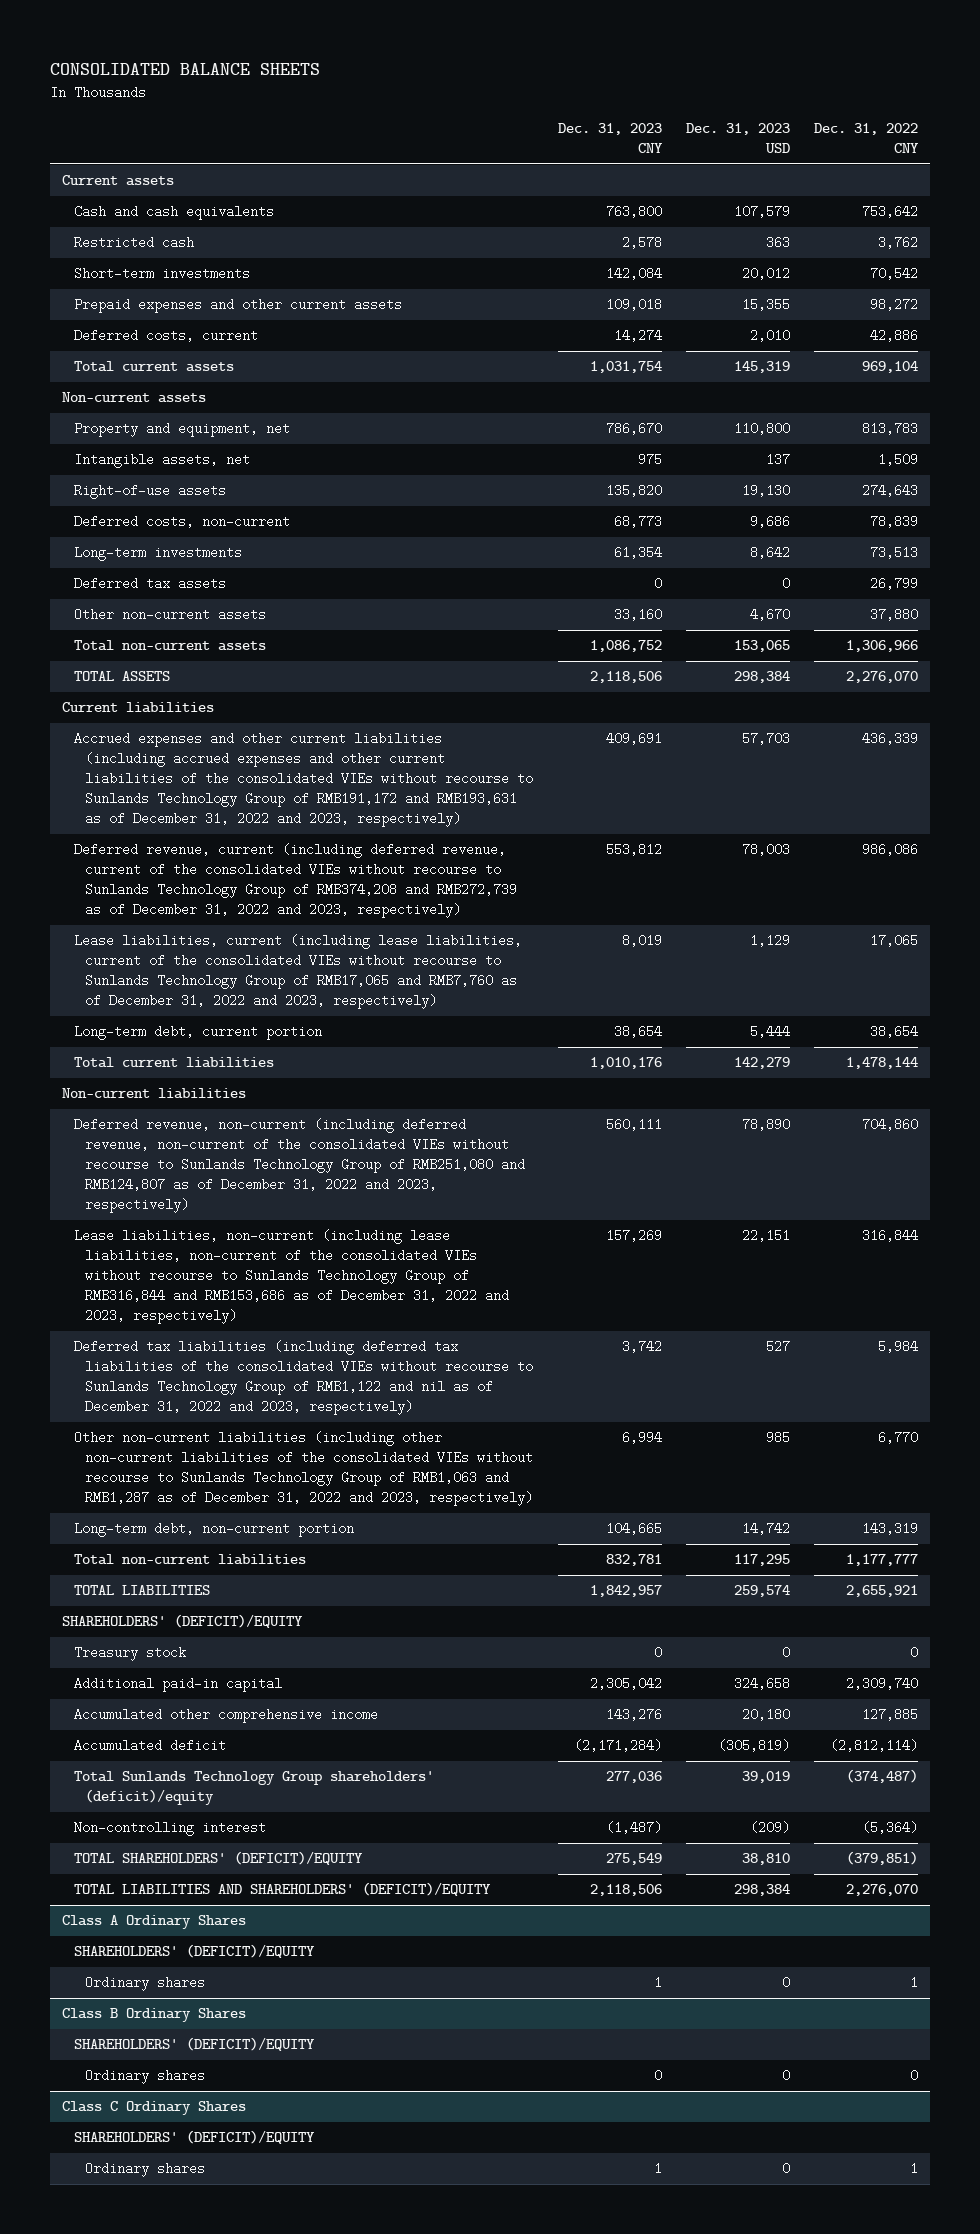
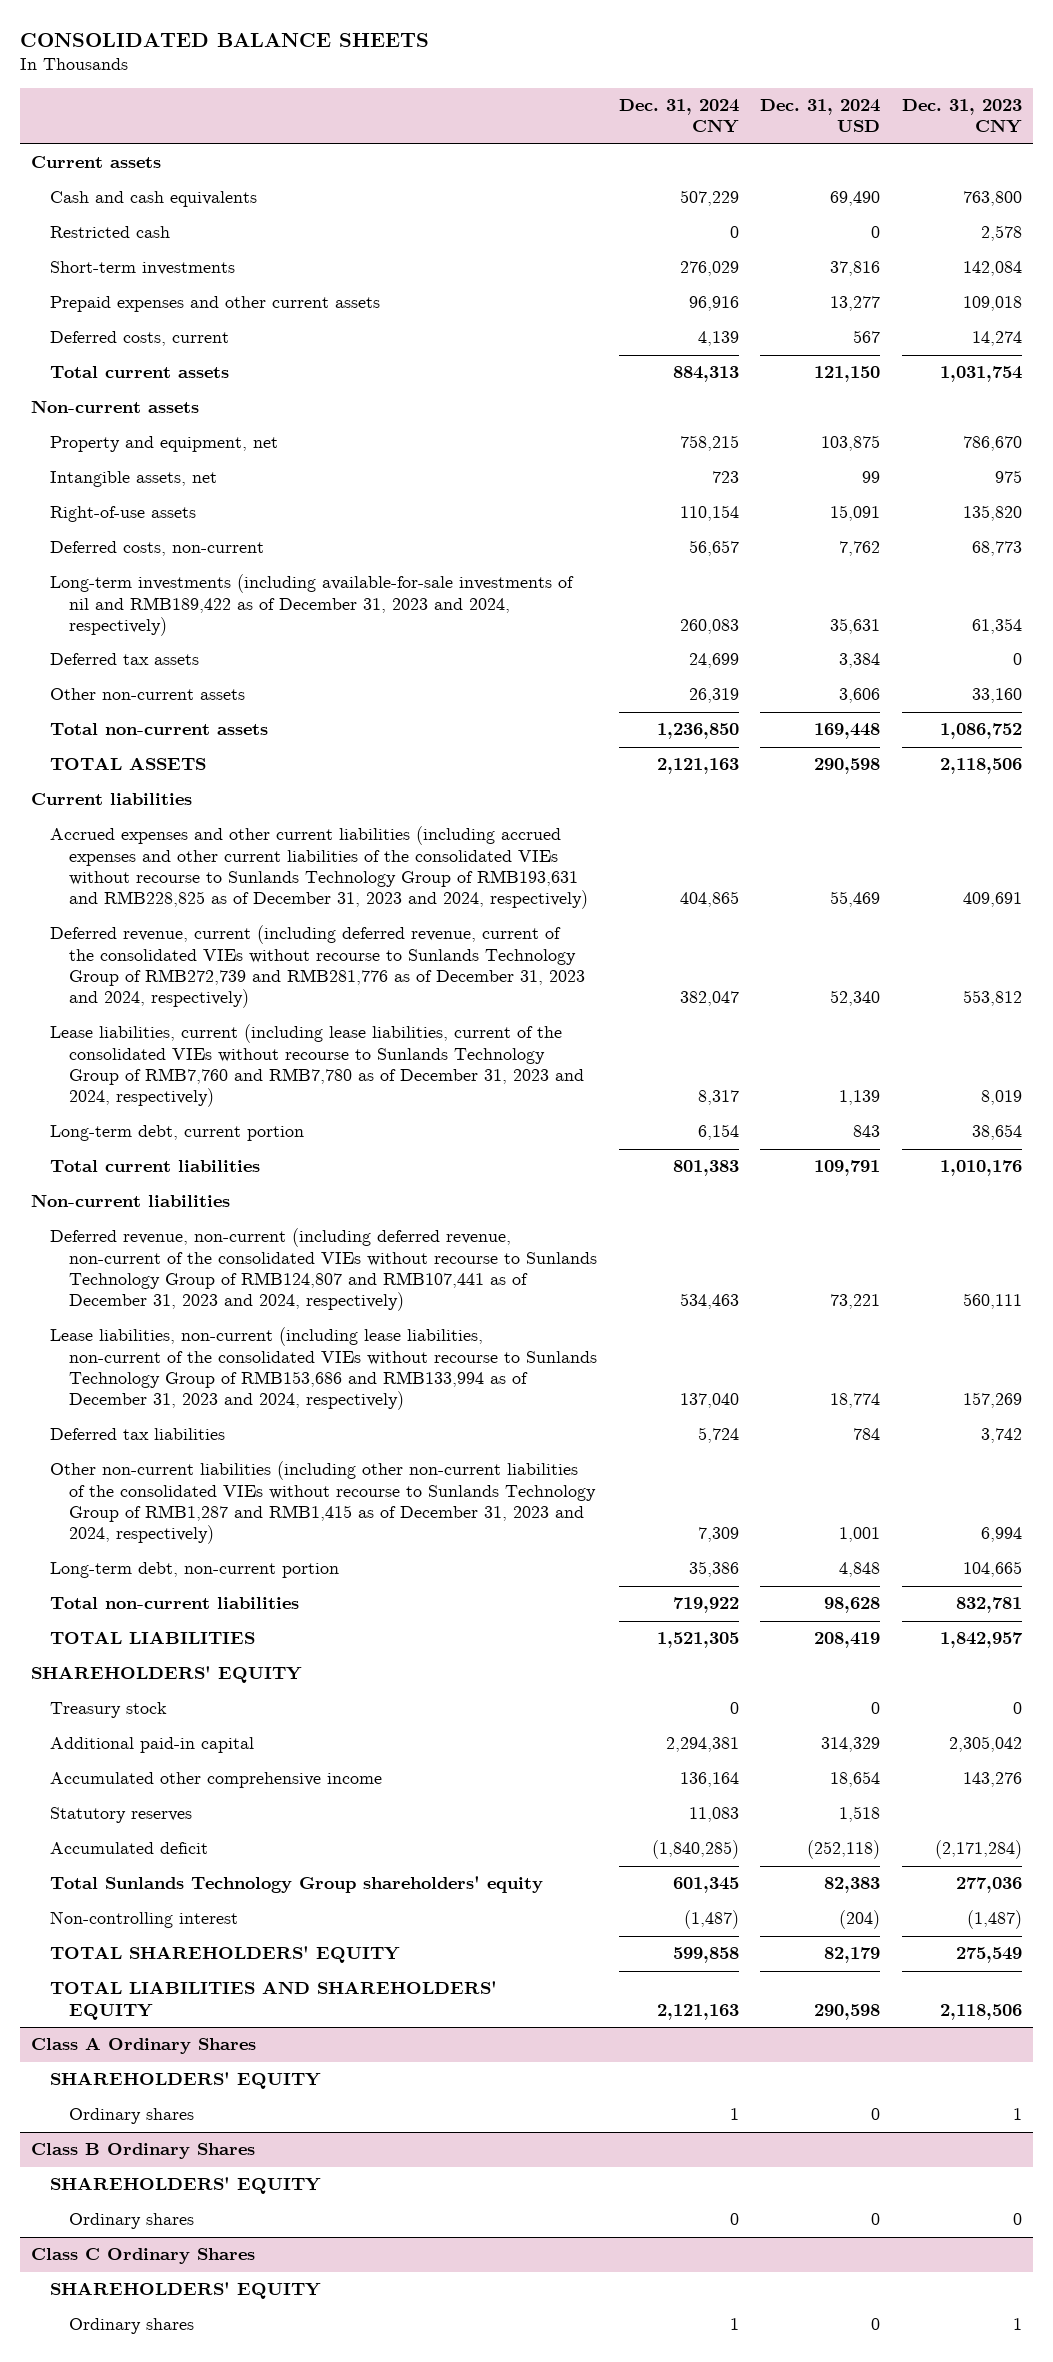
[685,123,790,154] Dec. 31, 2023 USD -> none
[813,123,919,154] Dec. 31, 2022 CNY -> none
none -> [618,98,739,134] Dec. 31, 2024 CNY
none -> [760,98,881,133] Dec. 31, 2024 USD
[73,546,242,562] Long-term investments -> [49,574,574,636] Long-term investments (including available-for-sale investments of nil and RMB189,422 as of December 31, 2023 and 2024, respectively)
[73,732,534,828] Accrued expenses and other current liabilities (including accrued expenses and other current liabilities of the consolidated VIEs without recourse to Sunlands Technology Group of RMB191,172 and RMB193,631 as of December 31, 2022 and 2023, respectively) -> [49,826,589,910] Accrued expenses and other current liabilities (including accrued expenses and other current liabilities of the consolidated VIEs without recourse to Sunlands Technology Group of RMB193,631 and RMB228,825 as of December 31, 2023 and 2024, respectively)
[73,843,518,919] Deferred revenue, current (including deferred revenue, current of the consolidated VIEs without recourse to Sunlands Technology Group of RMB374,208 and RMB272,739 as of December 31, 2022 and 2023, respectively) -> [49,925,586,1009] Deferred revenue, current (including deferred revenue, current of the consolidated VIEs without recourse to Sunlands Technology Group of RMB272,739 and RMB281,776 as of December 31, 2023 and 2024, respectively)
[73,934,522,1010] Lease liabilities, current (including lease liabilities, current of the consolidated VIEs without recourse to Sunlands Technology Group of RMB17,065 and RMB7,760 as of December 31, 2022 and 2023, respectively) -> [49,1024,585,1108] Lease liabilities, current (including lease liabilities, current of the consolidated VIEs without recourse to Sunlands Technology Group of RMB7,760 and RMB7,780 as of December 31, 2023 and 2024, respectively)
[73,1118,526,1214] Deferred revenue, non-current (including deferred revenue, non-current of the consolidated VIEs without recourse to Sunlands Technology Group of RMB251,080 and RMB124,807 as of December 31, 2022 and 2023, respectively) -> [49,1228,598,1312] Deferred revenue, non-current (including deferred revenue, non-current of the consolidated VIEs without recourse to Sunlands Technology Group of RMB124,807 and RMB107,441 as of December 31, 2023 and 2024, respectively)
[73,1229,510,1325] Lease liabilities, non-current (including lease liabilities, non-current of the consolidated VIEs without recourse to Sunlands Technology Group of RMB316,844 and RMB153,686 as of December 31, 2022 and 2023, respectively) -> [49,1327,598,1411] Lease liabilities, non-current (including lease liabilities, non-current of the consolidated VIEs without recourse to Sunlands Technology Group of RMB153,686 and RMB133,994 as of December 31, 2023 and 2024, respectively)
[73,1340,534,1416] Deferred tax liabilities (including deferred tax liabilities of the consolidated VIEs without recourse to Sunlands Technology Group of RMB1,122 and nil as of December 31, 2022 and 2023, respectively) -> [49,1428,225,1441] Deferred tax liabilities
[73,1431,534,1507] Other non-current liabilities (including other non-current liabilities of the consolidated VIEs without recourse to Sunlands Technology Group of RMB1,063 and RMB1,287 as of December 31, 2022 and 2023, respectively) -> [49,1461,597,1545] Other non-current liabilities (including other non-current liabilities of the consolidated VIEs without recourse to Sunlands Technology Group of RMB1,287 and RMB1,415 as of December 31, 2023 and 2024, respectively)
[62,1614,304,1629] SHAREHOLDERS' (DEFICIT)/EQUITY -> [30,1666,302,1684] SHAREHOLDERS' EQUITY
none -> [49,1807,192,1824] Statutory reserves
[73,1771,434,1806] Total Sunlands Technology Group shareholders' (deficit)/equity -> [49,1876,543,1894] Total Sunlands Technology Group shareholders' equity
[73,1851,363,1866] TOTAL SHAREHOLDERS' (DEFICIT)/EQUITY -> [49,1946,400,1964] TOTAL SHAREHOLDERS' EQUITY
[73,1882,491,1897] TOTAL LIABILITIES AND SHAREHOLDERS' (DEFICIT)/EQUITY -> [49,1981,497,2020] TOTAL LIABILITIES AND SHAREHOLDERS' EQUITY
[73,1944,315,1959] SHAREHOLDERS' (DEFICIT)/EQUITY -> [49,2072,321,2090] SHAREHOLDERS' EQUITY
[73,2037,315,2052] SHAREHOLDERS' (DEFICIT)/EQUITY -> [49,2177,321,2195] SHAREHOLDERS' EQUITY
[73,2130,315,2145] SHAREHOLDERS' (DEFICIT)/EQUITY -> [49,2282,321,2300] SHAREHOLDERS' EQUITY

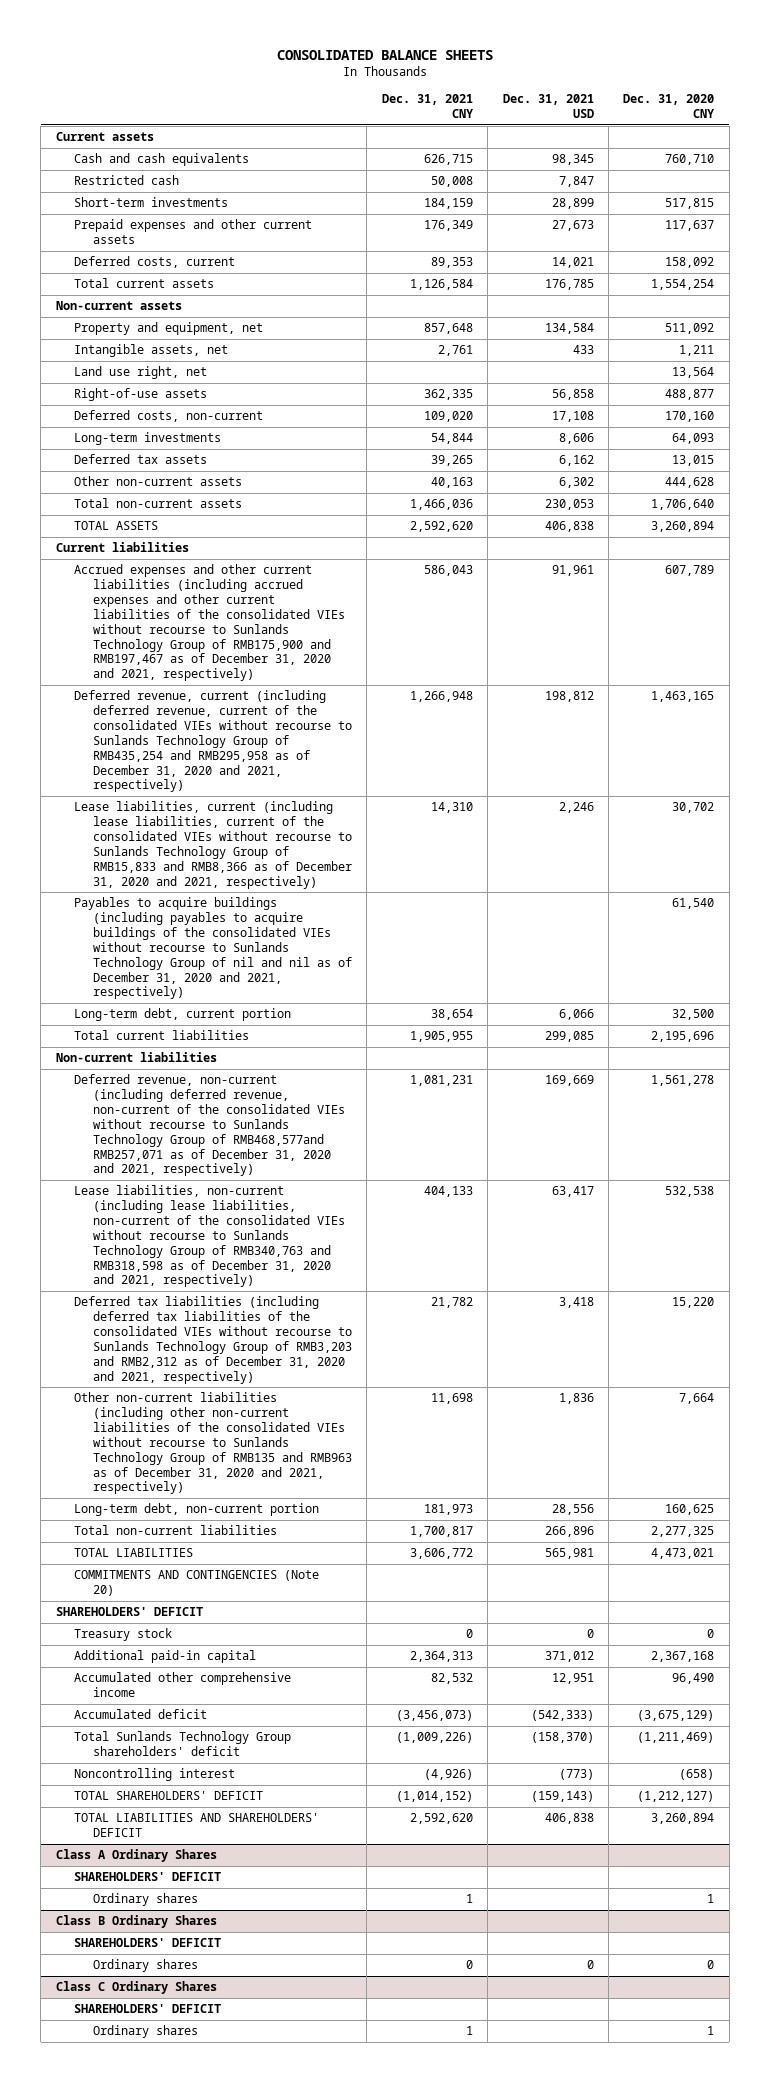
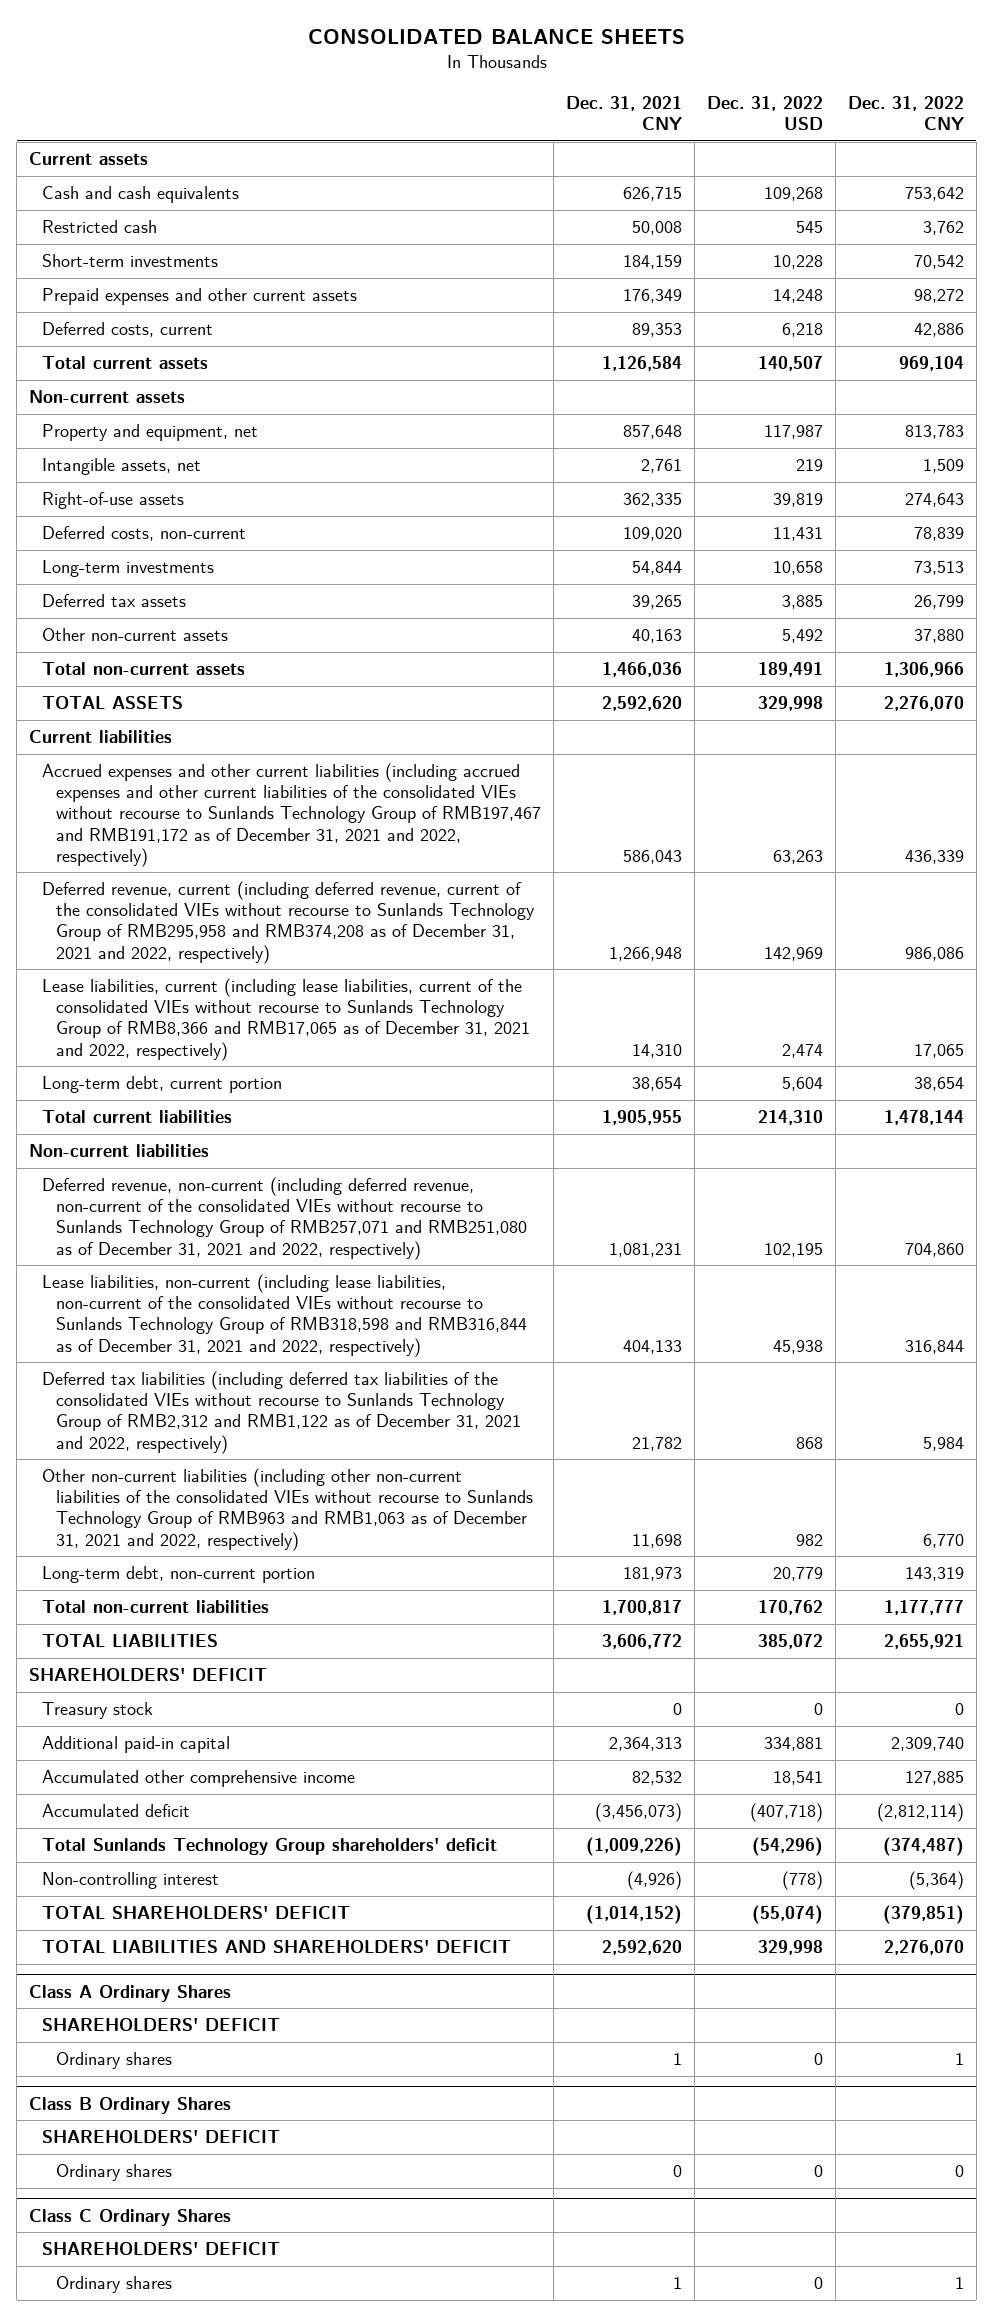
[502,94,594,119] Dec. 31, 2021 USD -> none
[623,94,715,119] Dec. 31, 2020 CNY -> none
none -> [706,95,823,131] Dec. 31, 2022 USD
none -> [847,95,964,131] Dec. 31, 2022 CNY
[74,366,208,380] Land use right, net -> none
[74,897,353,1000] Payables to acquire buildings (including payables to acquire buildings of the consolidated VIEs without recourse to Sunlands Technology Group of nil and nil as of December 31, 2020 and 2021, respectively) -> none
[74,564,346,682] Accrued expenses and other current liabilities (including accrued expenses and other current liabilities of the consolidated VIEs without recourse to Sunlands Technology Group of RMB175,900 and RMB197,467 as of December 31, 2020 and 2021, respectively) -> [42,763,541,867] Accrued expenses and other current liabilities (including accrued expenses and other current liabilities of the consolidated VIEs without recourse to Sunlands Technology Group of RMB197,467 and RMB191,172 as of December 31, 2021 and 2022, respectively)
[74,690,353,793] Deferred revenue, current (including deferred revenue, current of the consolidated VIEs without recourse to Sunlands Technology Group of RMB435,254 and RMB295,958 as of December 31, 2020 and 2021, respectively) -> [42,881,535,964] Deferred revenue, current (including deferred revenue, current of the consolidated VIEs without recourse to Sunlands Technology Group of RMB295,958 and RMB374,208 as of December 31, 2021 and 2022, respectively)
[74,801,353,889] Lease liabilities, current (including lease liabilities, current of the consolidated VIEs without recourse to Sunlands Technology Group of RMB15,833 and RMB8,366 as of December 31, 2020 and 2021, respectively) -> [42,978,530,1061] Lease liabilities, current (including lease liabilities, current of the consolidated VIEs without recourse to Sunlands Technology Group of RMB8,366 and RMB17,065 as of December 31, 2021 and 2022, respectively)
[74,1074,346,1177] Deferred revenue, non-current (including deferred revenue, non-current of the consolidated VIEs without recourse to Sunlands Technology Group of RMB468,577and RMB257,071 as of December 31, 2020 and 2021, respectively) -> [42,1177,527,1260] Deferred revenue, non-current (including deferred revenue, non-current of the consolidated VIEs without recourse to Sunlands Technology Group of RMB257,071 and RMB251,080 as of December 31, 2021 and 2022, respectively)
[74,1185,346,1288] Lease liabilities, non-current (including lease liabilities, non-current of the consolidated VIEs without recourse to Sunlands Technology Group of RMB340,763 and RMB318,598 as of December 31, 2020 and 2021, respectively) -> [42,1274,527,1357] Lease liabilities, non-current (including lease liabilities, non-current of the consolidated VIEs without recourse to Sunlands Technology Group of RMB318,598 and RMB316,844 as of December 31, 2021 and 2022, respectively)
[74,1296,353,1384] Deferred tax liabilities (including deferred tax liabilities of the consolidated VIEs without recourse to Sunlands Technology Group of RMB3,203 and RMB2,312 as of December 31, 2020 and 2021, respectively) -> [42,1371,521,1454] Deferred tax liabilities (including deferred tax liabilities of the consolidated VIEs without recourse to Sunlands Technology Group of RMB2,312 and RMB1,122 as of December 31, 2021 and 2022, respectively)
[74,1392,353,1495] Other non-current liabilities (including other non-current liabilities of the consolidated VIEs without recourse to Sunlands Technology Group of RMB135 and RMB963 as of December 31, 2020 and 2021, respectively) -> [42,1468,533,1551] Other non-current liabilities (including other non-current liabilities of the consolidated VIEs without recourse to Sunlands Technology Group of RMB963 and RMB1,063 as of December 31, 2021 and 2022, respectively)
[74,1570,320,1597] COMMITMENTS AND CONTINGENCIES (Note 20) -> none
[74,1768,236,1782] Noncontrolling interest -> [42,1872,220,1890] Non-controlling interest

